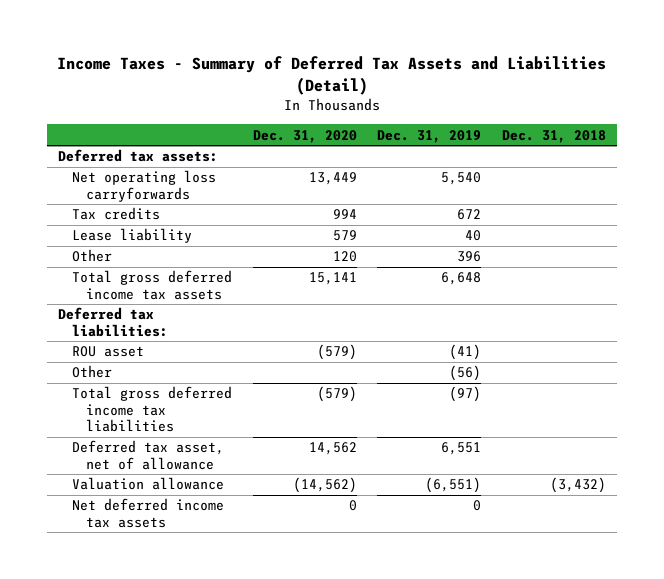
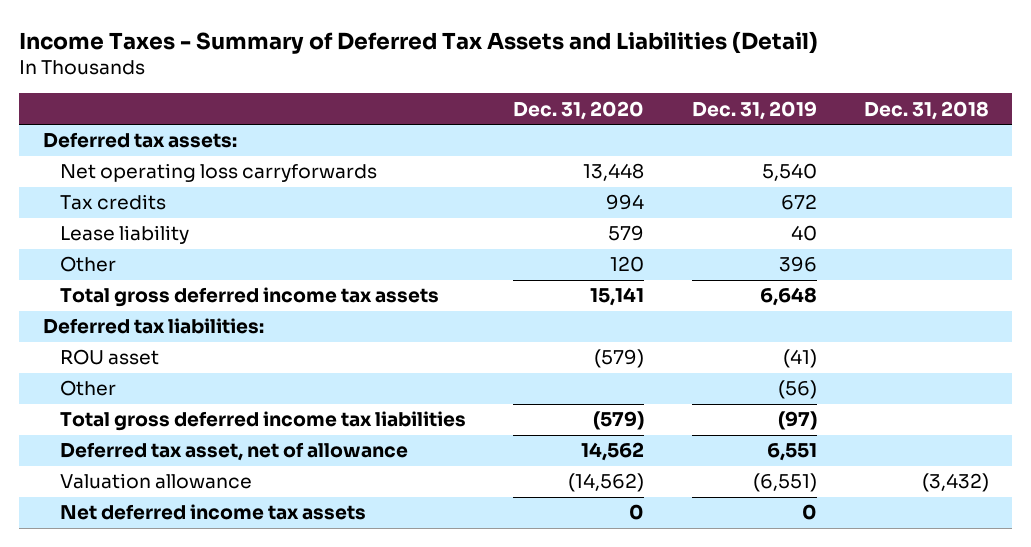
[308,172,357,186] 13,449 -> [583,163,645,182] 13,448

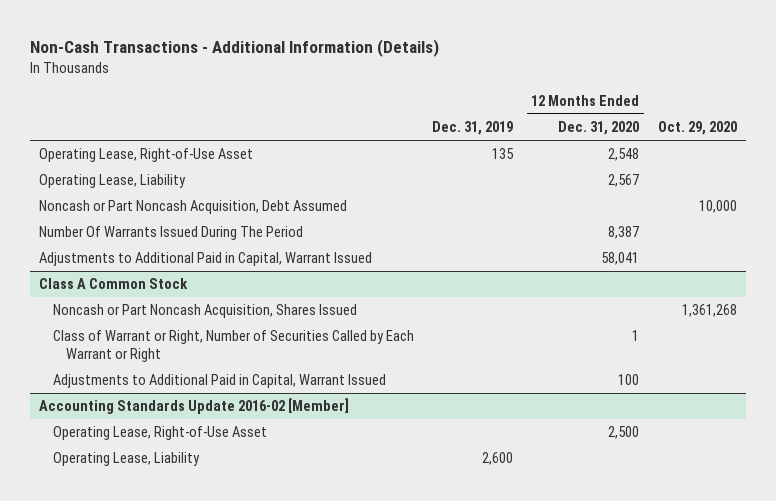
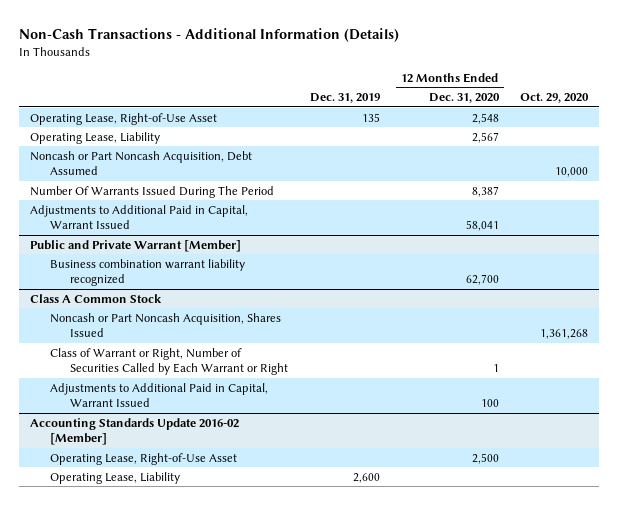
none -> [30,239,242,252] Public and Private Warrant [Member]
none -> [50,258,246,287] Business combination warrant liability recognized

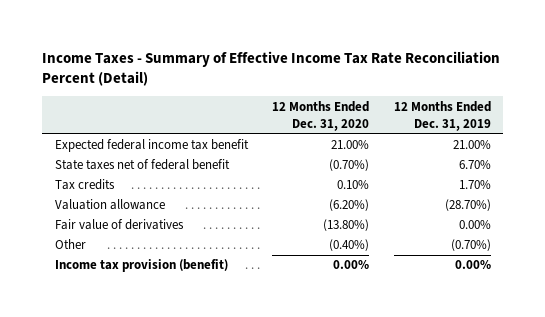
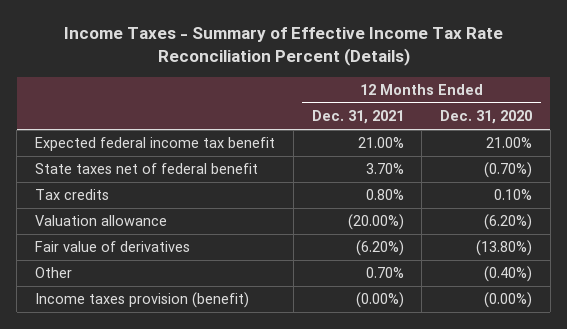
[42,50,501,87] Income Taxes - Summary of Effective Income Tax Rate Reconciliation Percent (Detail) -> [63,27,503,67] Income Taxes - Summary of Effective Income Tax Rate Reconciliation Percent (Details)
[393,100,491,131] 12 Months Ended Dec. 31, 2019 -> none
none -> [311,110,404,125] Dec. 31, 2021
[54,259,228,273] Income tax provision (benefit) -> [35,292,250,309] Income taxes provision (benefit)
[333,260,370,270] 0.00% -> [484,292,533,309] (0.00%)

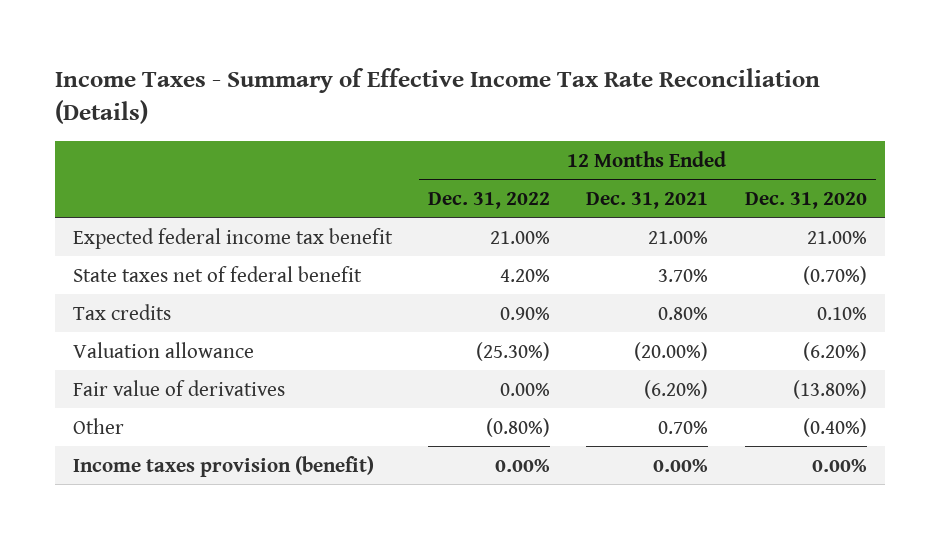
[63,27,503,67] Income Taxes - Summary of Effective Income Tax Rate Reconciliation Percent (Details) -> [54,68,820,125] Income Taxes - Summary of Effective Income Tax Rate Reconciliation (Details)
none -> [428,191,551,209] Dec. 31, 2022
[355,292,404,309] (0.00%) -> [653,458,709,472] 0.00%
[484,292,533,309] (0.00%) -> [811,458,867,472] 0.00%

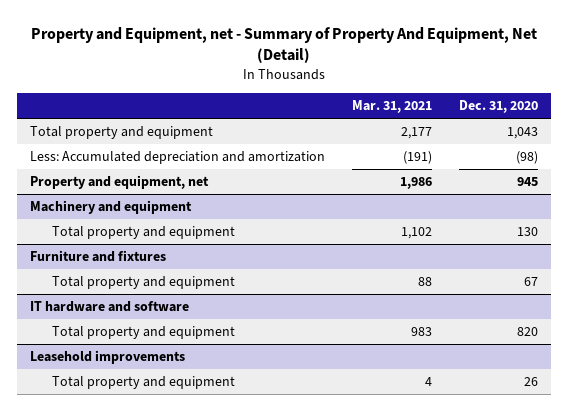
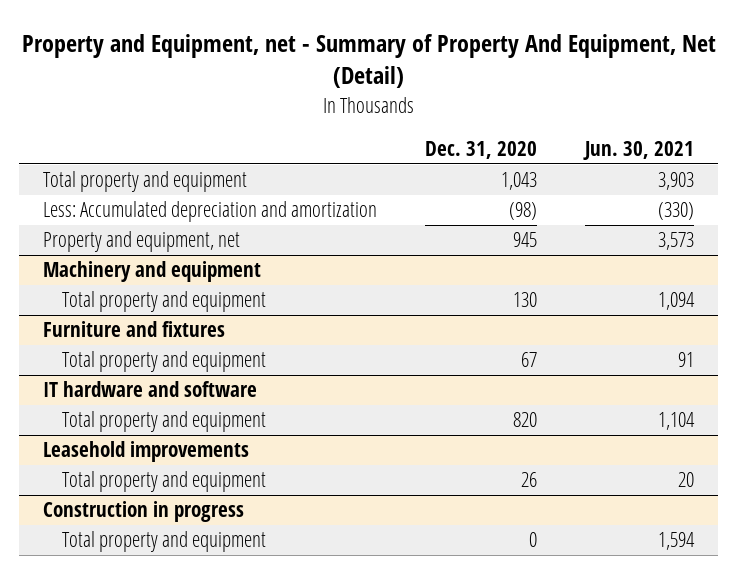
[352,100,433,114] Mar. 31, 2021 -> none
none -> [583,141,695,161] Jun. 30, 2021
none -> [43,501,245,523] Construction in progress
none -> [62,531,267,553] Total property and equipment

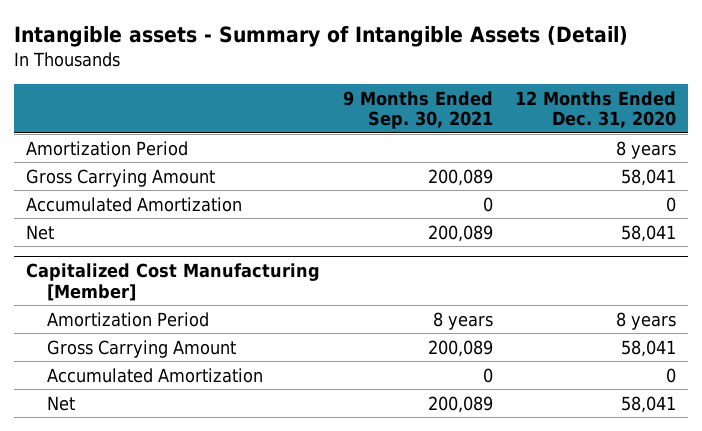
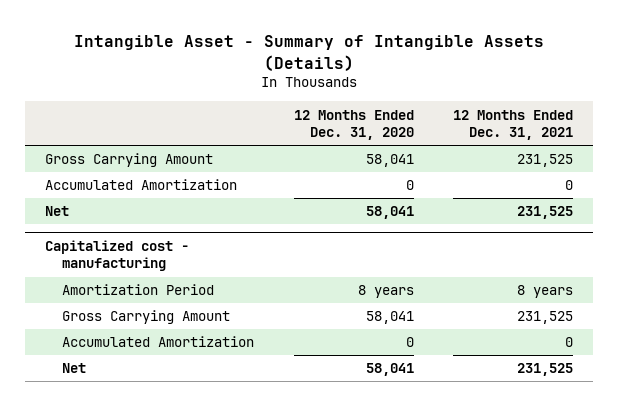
[14,26,629,48] Intangible assets - Summary of Intangible Assets (Detail) -> [74,34,545,71] Intangible Asset - Summary of Intangible Assets (Details)
[342,90,493,130] 9 Months Ended Sep. 30, 2021 -> none
none -> [453,109,574,140] 12 Months Ended Dec. 31, 2021
[25,140,188,156] Amortization Period -> none
[25,262,320,301] Capitalized Cost Manufacturing [Member] -> [45,240,190,272] Capitalized cost - manufacturing

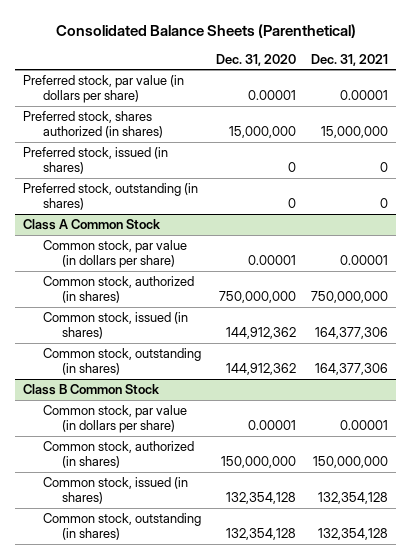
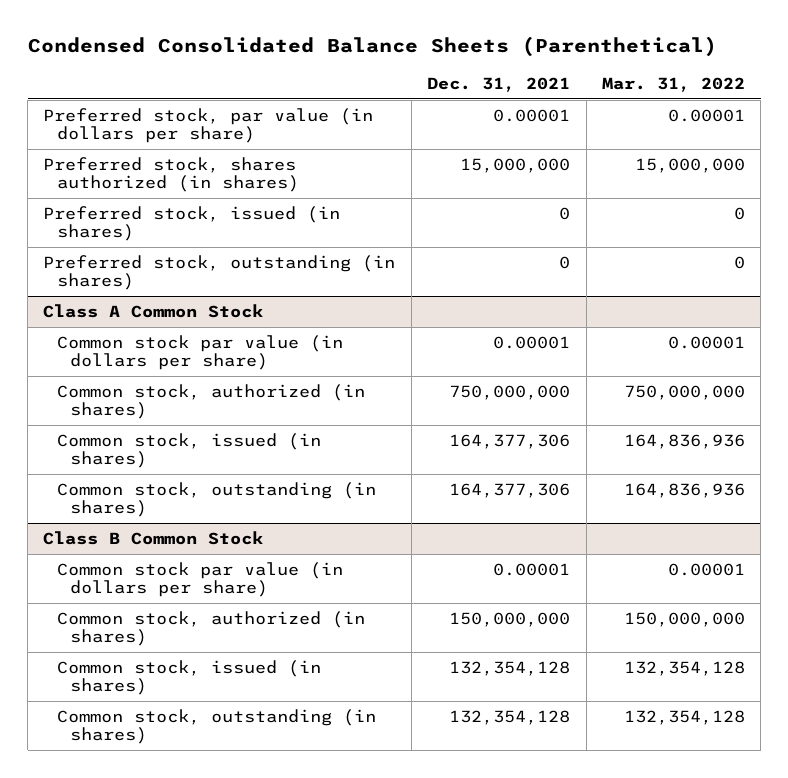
[55,23,356,38] Consolidated Balance Sheets (Parenthetical) -> [27,36,717,58] Condensed Consolidated Balance Sheets (Parenthetical)
[215,53,296,66] Dec. 31, 2020 -> none
none -> [602,76,746,92] Mar. 31, 2022
[42,240,187,269] Common stock, par value (in dollars per share) -> [56,334,343,371] Common stock par value (in dollars per share)
[42,405,187,434] Common stock, par value (in dollars per share) -> [56,561,343,598] Common stock par value (in dollars per share)

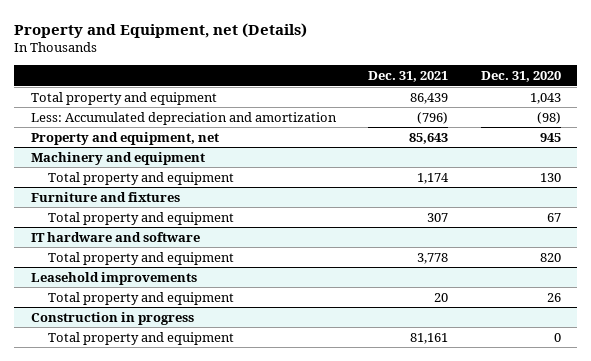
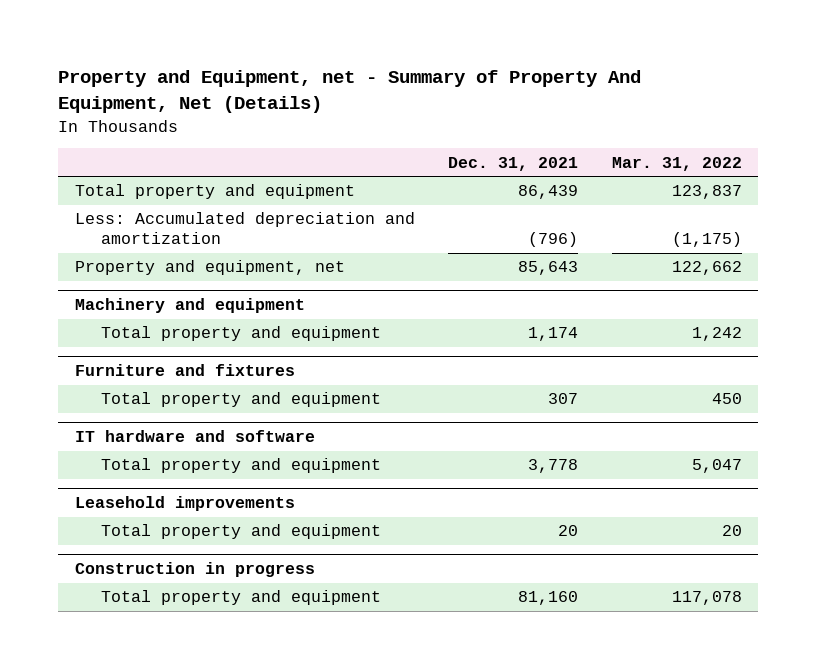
[14,22,308,38] Property and Equipment, net (Details) -> [57,70,641,114] Property and Equipment, net - Summary of Property And Equipment, Net (Details)
[480,71,561,83] Dec. 31, 2020 -> none
none -> [611,156,742,171] Mar. 31, 2022
[410,332,449,344] 81,161 -> [518,591,579,606] 81,160

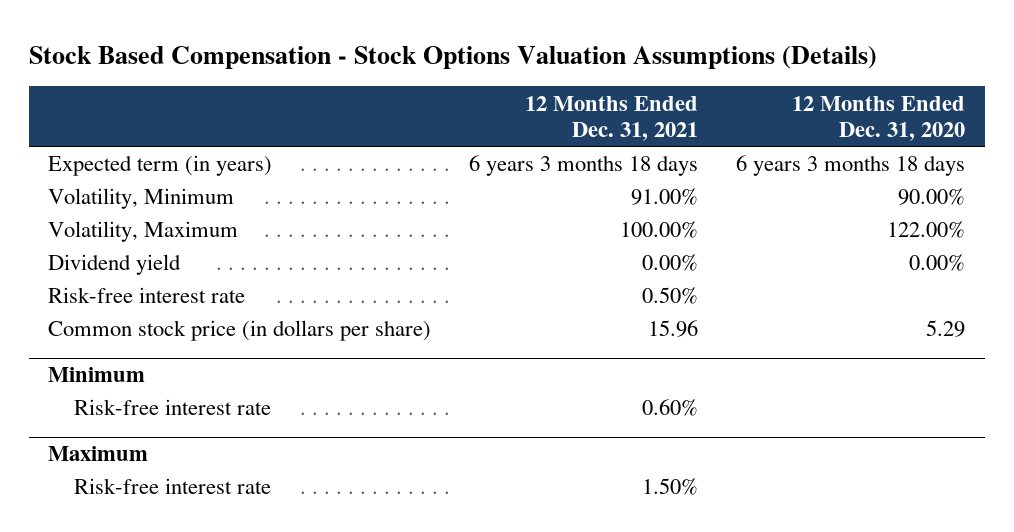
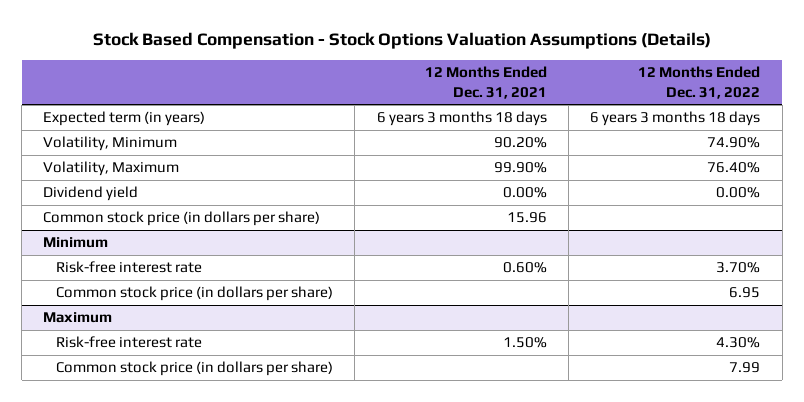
[792,95,966,141] 12 Months Ended Dec. 31, 2020 -> none
none -> [638,66,761,99] 12 Months Ended Dec. 31, 2022
[631,188,699,206] 91.00% -> [493,137,547,149] 90.20%
[620,221,699,239] 100.00% -> [493,162,547,174] 99.90%
[48,287,246,304] Risk-free interest rate -> none
none -> [55,286,333,302] Common stock price (in dollars per share)
none -> [55,361,333,377] Common stock price (in dollars per share)

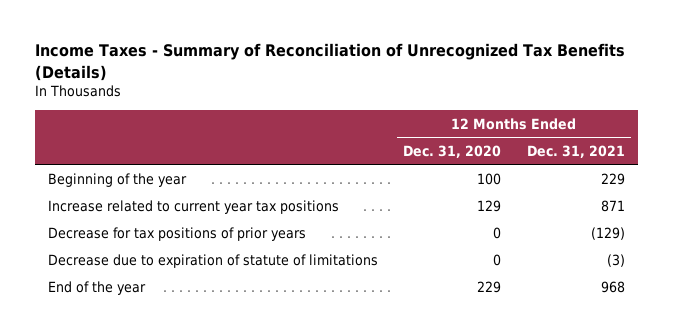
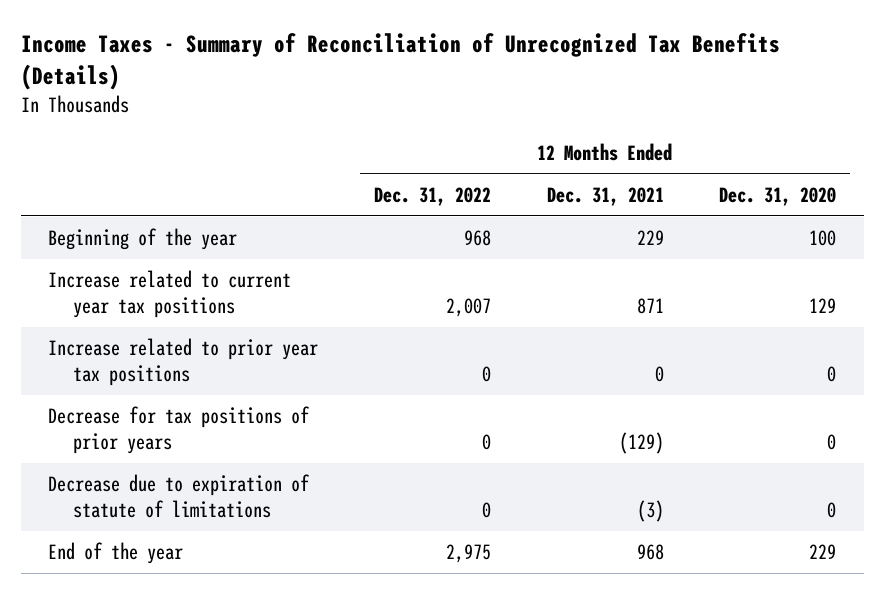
none -> [374,186,492,206] Dec. 31, 2022
none -> [48,338,319,387] Increase related to prior year tax positions

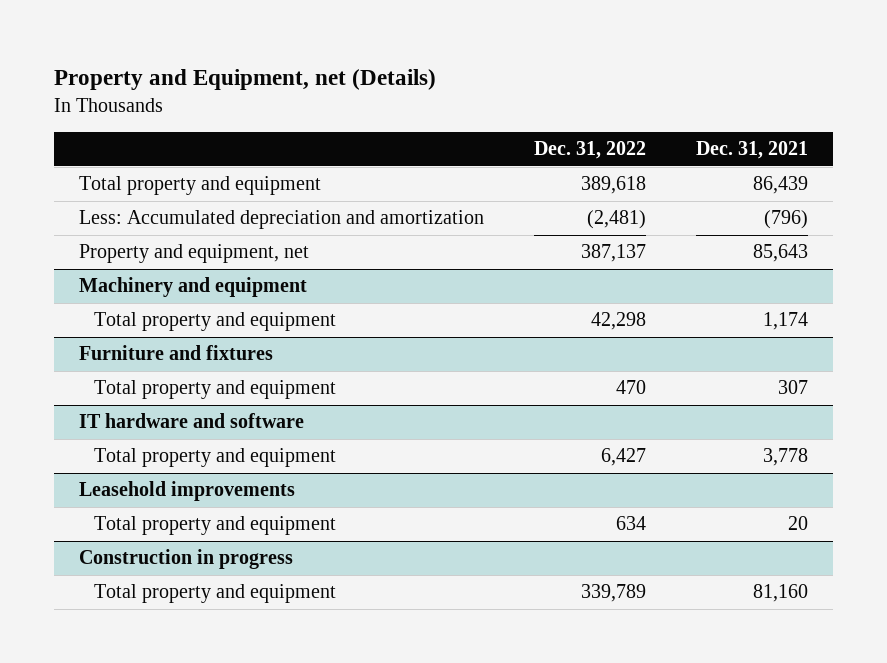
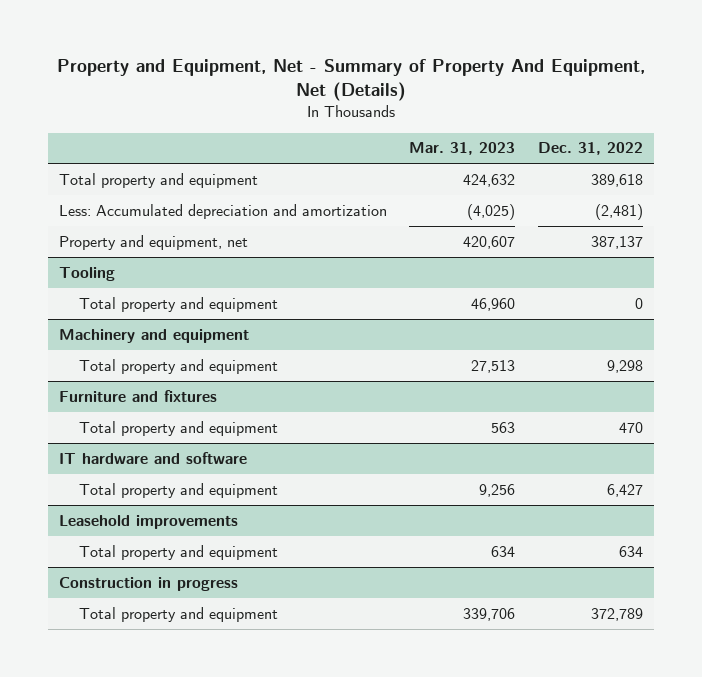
[53,68,436,90] Property and Equipment, net (Details) -> [56,59,645,102] Property and Equipment, Net - Summary of Property And Equipment, Net (Details)
[695,141,808,160] Dec. 31, 2021 -> none
none -> [409,142,516,156] Mar. 31, 2023
none -> [59,266,116,281] Tooling
none -> [79,296,279,312] Total property and equipment
[590,312,646,331] 42,298 -> [606,359,643,373] 9,298
[580,584,646,603] 339,789 -> [590,607,643,621] 372,789

